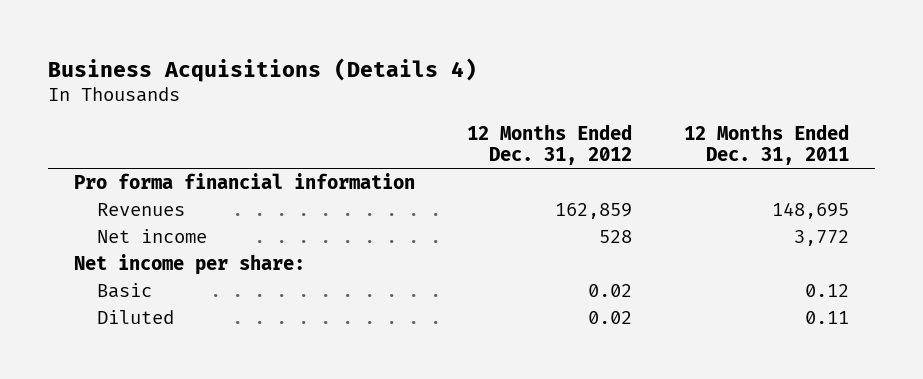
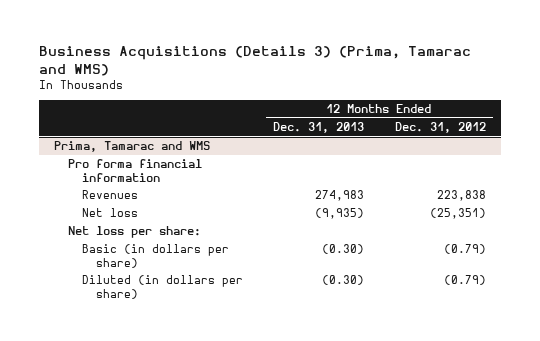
[48,57,478,82] Business Acquisitions (Details 4) -> [38,46,471,76] Business Acquisitions (Details 3) (Prima, Tamarac and WMS)
[683,123,849,166] 12 Months Ended Dec. 31, 2011 -> none
none -> [273,122,365,134] Dec. 31, 2013
none -> [54,141,211,153] Prima, Tamarac and WMS
[554,202,632,219] 162,859 -> [436,190,486,202] 223,838
[97,228,208,243] Net income -> [82,208,139,218] Net loss
[598,229,632,243] 528 -> [429,208,486,220] (25,351)
[74,253,306,275] Net income per share: -> [68,226,202,239] Net loss per share:
[97,282,153,298] Basic -> [82,244,230,268] Basic (in dollars per share)
[587,283,632,297] 0.02 -> [443,244,486,255] (0.79)
[97,309,175,324] Diluted -> [82,275,244,299] Diluted (in dollars per share)
[587,310,632,324] 0.02 -> [443,275,486,286] (0.79)

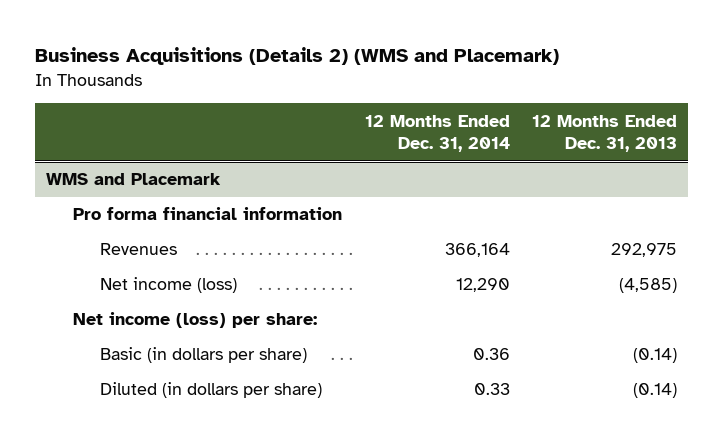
[38,46,471,76] Business Acquisitions (Details 3) (Prima, Tamarac and WMS) -> [34,47,559,66] Business Acquisitions (Details 2) (WMS and Placemark)
[394,122,486,134] Dec. 31, 2012 -> none
none -> [364,114,510,153] 12 Months Ended Dec. 31, 2014
[54,141,211,153] Prima, Tamarac and WMS -> none
none -> [46,173,222,186] WMS and Placemark
[315,190,365,202] 274,983 -> [611,243,678,258] 292,975
[82,208,139,218] Net loss -> [99,277,237,294] Net income (loss)
[315,208,365,220] (9,935) -> [619,278,678,294] (4,585)
[68,226,202,239] Net loss per share: -> [72,312,317,329] Net income (loss) per share:
[322,244,365,255] (0.30) -> [633,348,678,364] (0.14)
[322,275,365,286] (0.30) -> [633,383,678,399] (0.14)

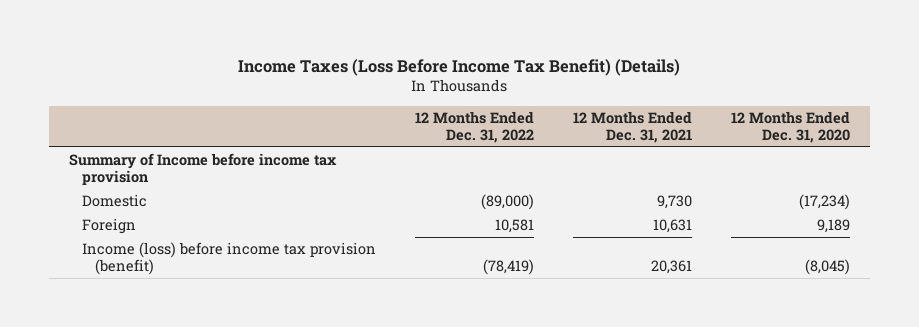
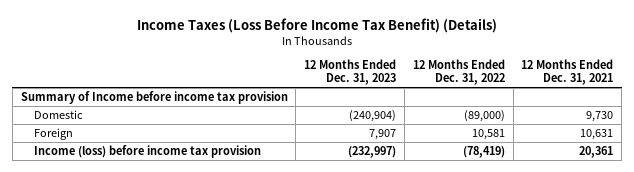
[731,110,851,143] 12 Months Ended Dec. 31, 2020 -> none
none -> [304,59,397,86] 12 Months Ended Dec. 31, 2023
[81,242,376,276] Income (loss) before income tax provision (benefit) -> [34,145,262,159] Income (loss) before income tax provision

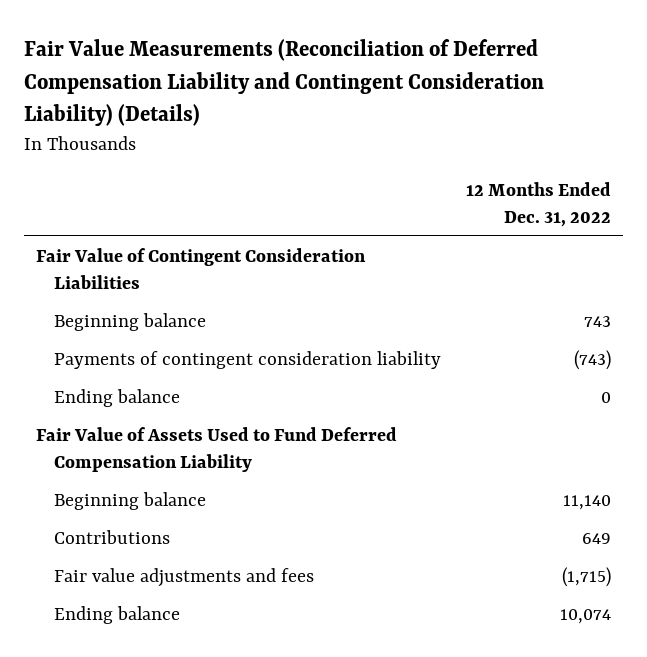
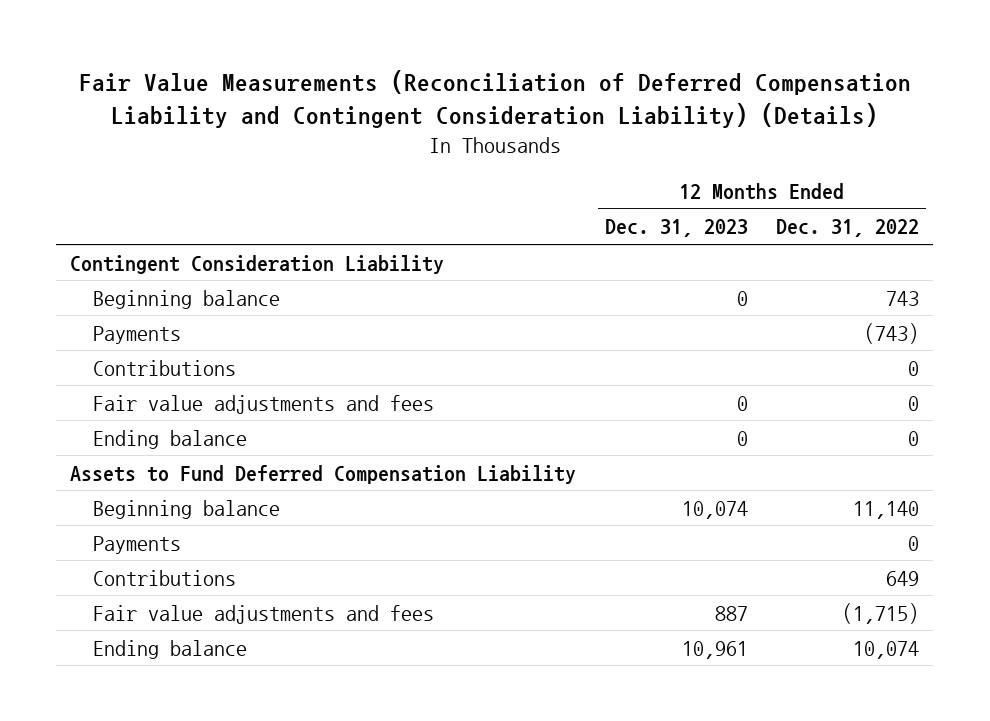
none -> [604,219,748,238] Dec. 31, 2023
[36,247,367,289] Fair Value of Contingent Consideration Liabilities -> [70,254,445,274] Contingent Consideration Liability
[54,350,442,369] Payments of contingent consideration liability -> [93,325,182,344] Payments
none -> [93,359,237,376] Contributions
none -> [93,394,435,414] Fair value adjustments and fees
[36,426,398,472] Fair Value of Assets Used to Fund Deferred Compensation Liability -> [70,464,577,484] Assets to Fund Deferred Compensation Liability
none -> [93,535,182,554] Payments

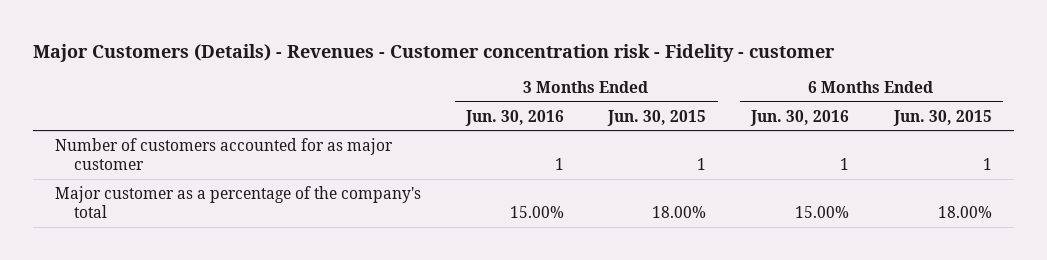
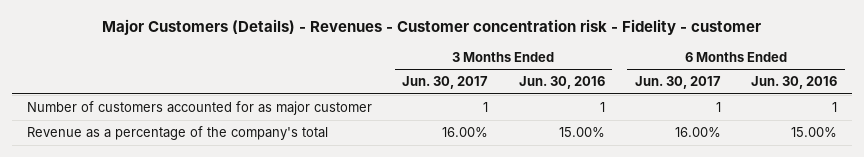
[607,109,707,126] Jun. 30, 2015 -> none
[892,109,992,126] Jun. 30, 2015 -> none
none -> [402,76,489,90] Jun. 30, 2017
none -> [634,76,721,90] Jun. 30, 2017
[55,185,422,218] Major customer as a percentage of the company's total -> [27,125,329,140] Revenue as a percentage of the company's total

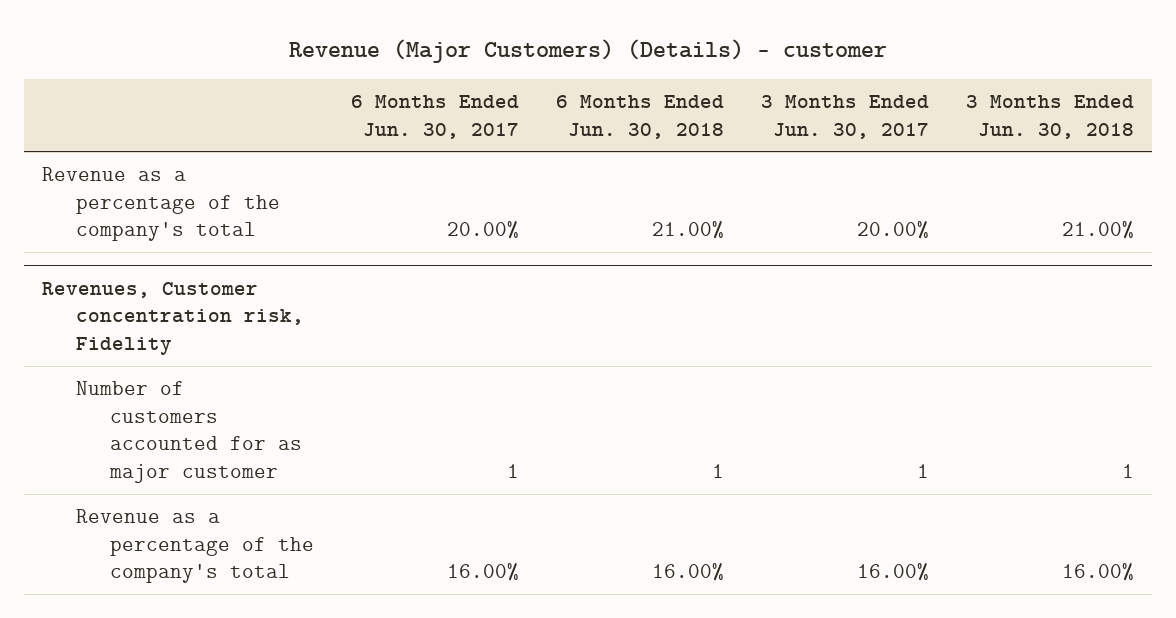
[102,19,762,36] Major Customers (Details) - Revenues - Customer concentration risk - Fidelity - customer -> [288,39,887,64] Revenue (Major Customers) (Details) - customer
[518,76,605,90] Jun. 30, 2016 -> none
[751,76,838,90] Jun. 30, 2016 -> none
none -> [555,94,724,139] 6 Months Ended Jun. 30, 2018
none -> [965,94,1134,139] 3 Months Ended Jun. 30, 2018
none -> [41,166,281,242] Revenue as a percentage of the company's total
none -> [41,281,305,356] Revenues, Customer concentration risk, Fidelity

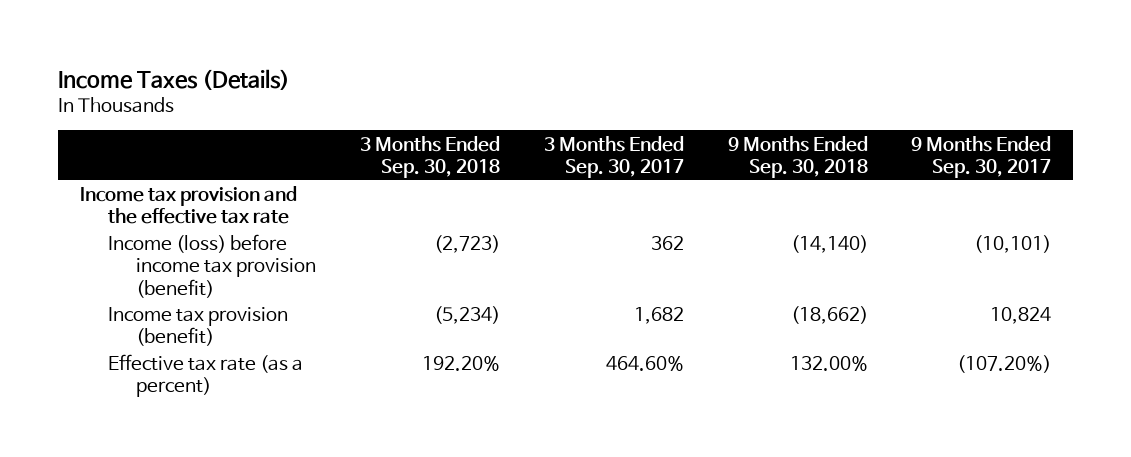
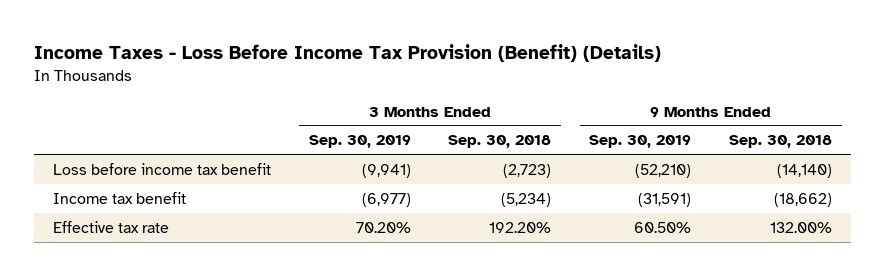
[58,68,291,90] Income Taxes (Details) -> [33,43,661,62] Income Taxes - Loss Before Income Tax Provision (Benefit) (Details)
[543,135,684,178] 3 Months Ended Sep. 30, 2017 -> none
[911,135,1052,178] 9 Months Ended Sep. 30, 2017 -> none
none -> [308,135,411,149] Sep. 30, 2019
none -> [589,135,692,149] Sep. 30, 2019
[80,186,298,225] Income tax provision and the effective tax rate -> none
[108,234,317,298] Income (loss) before income tax provision (benefit) -> [52,162,271,175] Loss before income tax benefit
[108,307,289,347] Income tax provision (benefit) -> [52,191,186,204] Income tax benefit
[108,354,304,398] Effective tax rate (as a percent) -> [52,220,169,233] Effective tax rate

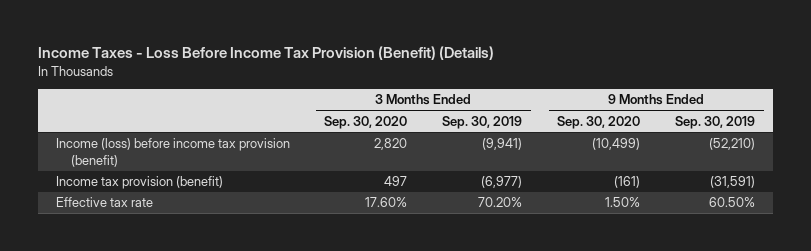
[448,135,552,149] Sep. 30, 2018 -> none
[729,135,833,149] Sep. 30, 2018 -> none
none -> [324,115,408,129] Sep. 30, 2020
none -> [557,115,641,129] Sep. 30, 2020
[52,162,271,175] Loss before income tax benefit -> [55,138,290,168] Income (loss) before income tax provision (benefit)
[52,191,186,204] Income tax benefit -> [55,176,223,190] Income tax provision (benefit)

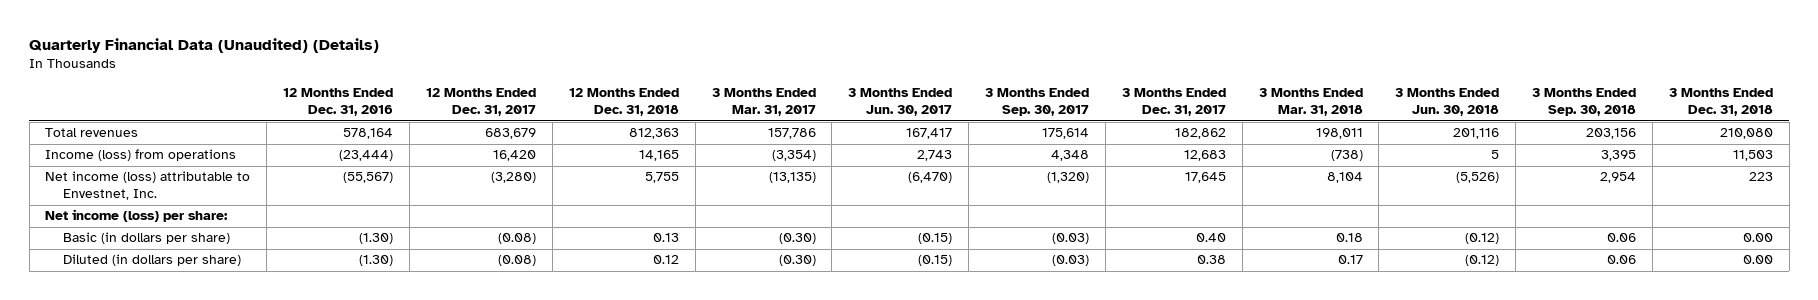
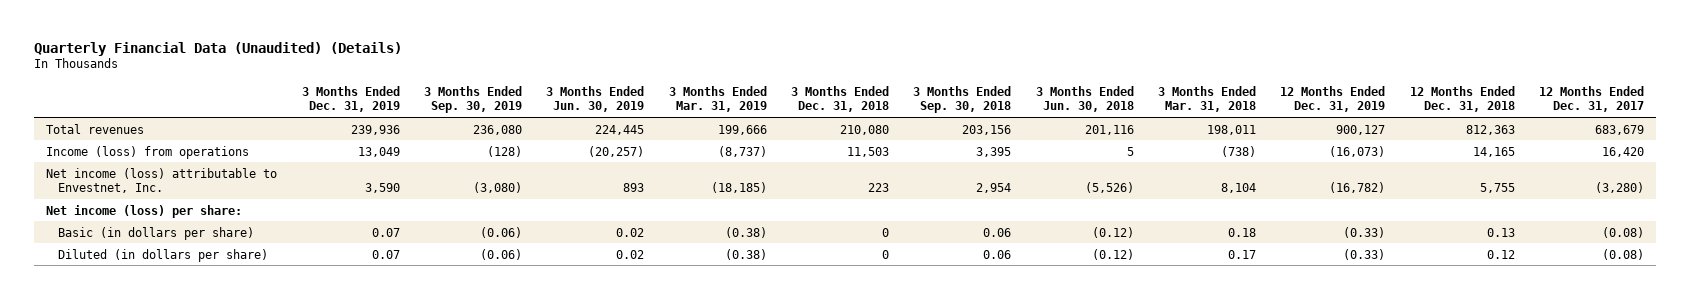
[283,88,394,117] 12 Months Ended Dec. 31, 2016 -> none
[711,88,816,117] 3 Months Ended Mar. 31, 2017 -> none
[848,88,953,117] 3 Months Ended Jun. 30, 2017 -> none
[985,88,1090,117] 3 Months Ended Sep. 30, 2017 -> none
[1121,88,1226,117] 3 Months Ended Dec. 31, 2017 -> none
none -> [301,85,400,113] 3 Months Ended Dec. 31, 2019
none -> [424,85,523,114] 3 Months Ended Sep. 30, 2019
none -> [546,85,645,113] 3 Months Ended Jun. 30, 2019
none -> [668,85,767,113] 3 Months Ended Mar. 31, 2019
none -> [1280,85,1386,113] 12 Months Ended Dec. 31, 2019
[1742,233,1773,243] 0.00 -> [881,227,889,237] 0
[1742,255,1773,265] 0.00 -> [881,249,889,259] 0

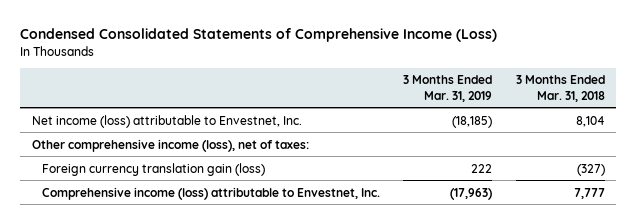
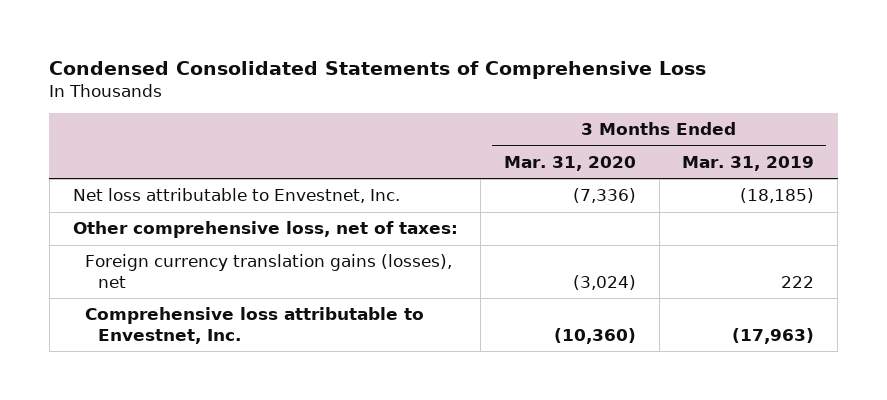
[20,28,498,43] Condensed Consolidated Statements of Comprehensive Income (Loss) -> [49,60,707,79] Condensed Consolidated Statements of Comprehensive Loss
[515,75,605,102] 3 Months Ended Mar. 31, 2018 -> none
none -> [503,155,636,171] Mar. 31, 2020
[31,114,302,128] Net income (loss) attributable to Envestnet, Inc. -> [72,188,400,204] Net loss attributable to Envestnet, Inc.
[31,138,309,152] Other comprehensive income (loss), net of taxes: -> [72,221,458,239] Other comprehensive loss, net of taxes:
[42,162,266,176] Foreign currency translation gain (loss) -> [85,254,453,288] Foreign currency translation gains (losses), net
[42,186,381,200] Comprehensive income (loss) attributable to Envestnet, Inc. -> [85,307,425,344] Comprehensive loss attributable to Envestnet, Inc.

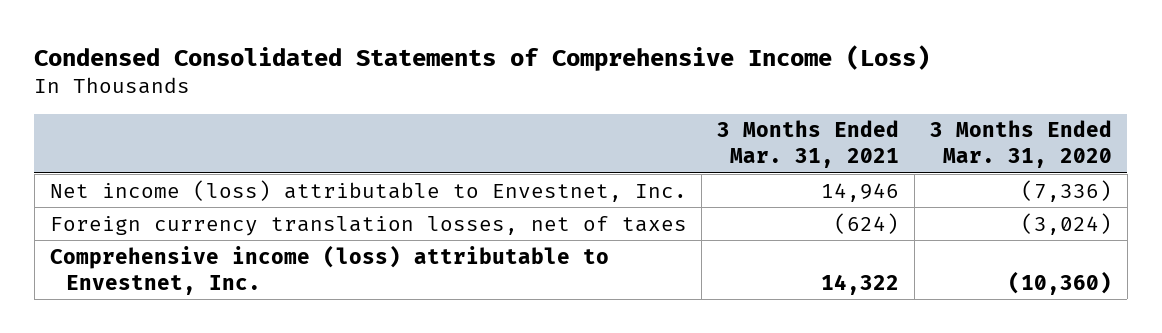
[49,60,707,79] Condensed Consolidated Statements of Comprehensive Loss -> [34,44,931,71] Condensed Consolidated Statements of Comprehensive Income (Loss)
[682,155,815,171] Mar. 31, 2019 -> none
none -> [717,120,900,169] 3 Months Ended Mar. 31, 2021
[72,221,458,239] Other comprehensive loss, net of taxes: -> none
[72,188,400,204] Net loss attributable to Envestnet, Inc. -> [49,179,687,202] Net income (loss) attributable to Envestnet, Inc.
[85,254,453,288] Foreign currency translation gains (losses), net -> [49,215,687,236] Foreign currency translation losses, net of taxes
[85,307,425,344] Comprehensive loss attributable to Envestnet, Inc. -> [49,244,609,295] Comprehensive income (loss) attributable to Envestnet, Inc.

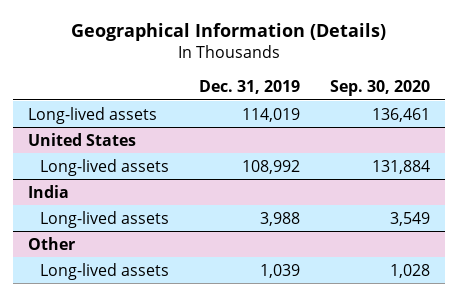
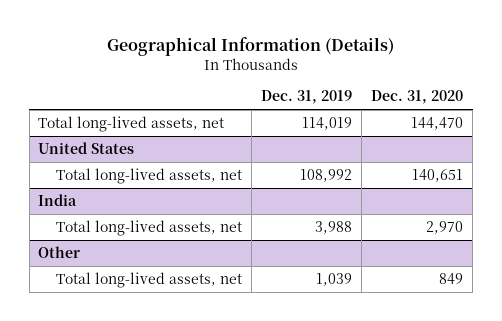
[329,80,430,97] Sep. 30, 2020 -> none
none -> [371,90,464,105] Dec. 31, 2020
[28,106,158,124] Long-lived assets -> [38,115,225,132] Total long-lived assets, net
[40,158,170,176] Long-lived assets -> [56,167,243,184] Total long-lived assets, net
[40,210,170,228] Long-lived assets -> [56,219,243,236] Total long-lived assets, net
[40,262,170,280] Long-lived assets -> [56,271,243,288] Total long-lived assets, net

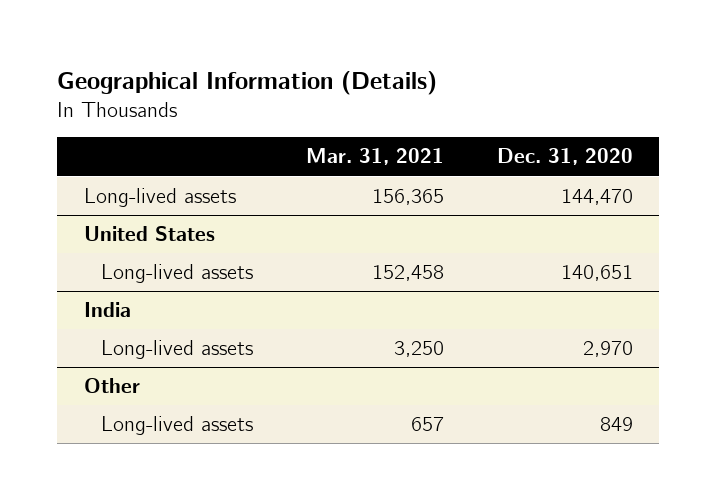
[261,90,353,105] Dec. 31, 2019 -> none
none -> [306,148,445,166] Mar. 31, 2021
[38,115,225,132] Total long-lived assets, net -> [83,188,236,208] Long-lived assets
[56,167,243,184] Total long-lived assets, net -> [101,264,254,284] Long-lived assets
[56,219,243,236] Total long-lived assets, net -> [101,340,254,360] Long-lived assets
[56,271,243,288] Total long-lived assets, net -> [101,416,254,436] Long-lived assets

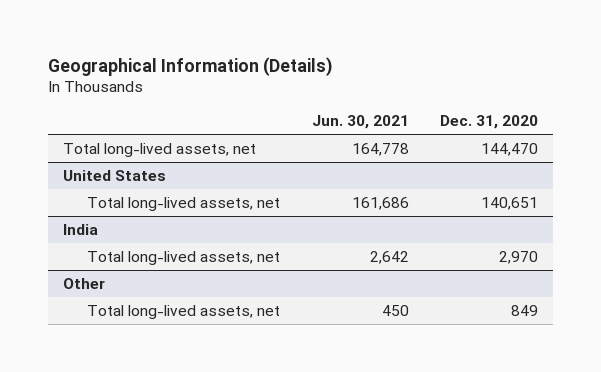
[306,148,445,166] Mar. 31, 2021 -> none
none -> [311,115,409,130] Jun. 30, 2021
[83,188,236,208] Long-lived assets -> [63,142,257,157] Total long-lived assets, net
[101,264,254,284] Long-lived assets -> [87,196,281,211] Total long-lived assets, net
[101,340,254,360] Long-lived assets -> [87,250,281,265] Total long-lived assets, net
[101,416,254,436] Long-lived assets -> [87,304,281,319] Total long-lived assets, net

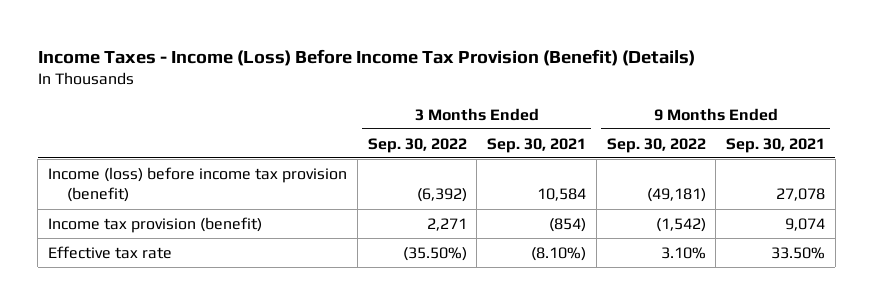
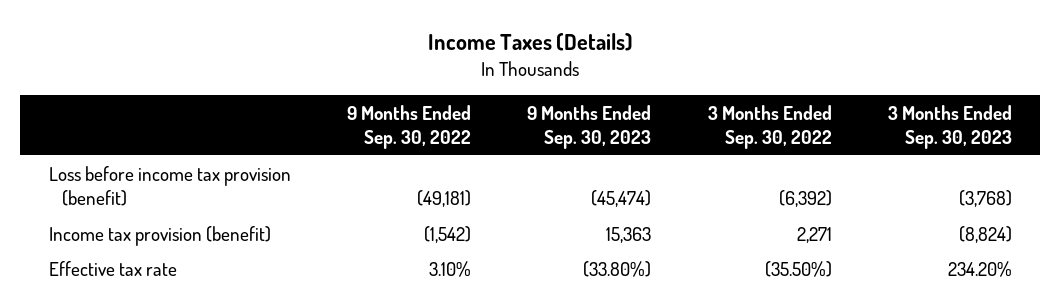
[37,48,695,66] Income Taxes - Income (Loss) Before Income Tax Provision (Benefit) (Details) -> [428,33,634,52] Income Taxes (Details)
[487,137,587,153] Sep. 30, 2021 -> none
[726,137,826,153] Sep. 30, 2021 -> none
none -> [527,104,652,150] 9 Months Ended Sep. 30, 2023
none -> [888,104,1013,150] 3 Months Ended Sep. 30, 2023
[48,166,348,203] Income (loss) before income tax provision (benefit) -> [48,165,291,207] Loss before income tax provision (benefit)

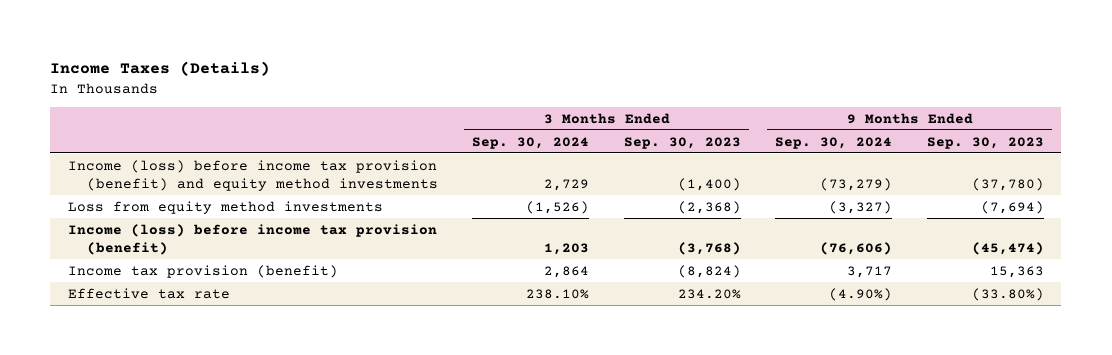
[346,104,471,150] 9 Months Ended Sep. 30, 2022 -> none
[707,104,832,150] 3 Months Ended Sep. 30, 2022 -> none
none -> [472,136,590,149] Sep. 30, 2024
none -> [775,136,893,149] Sep. 30, 2024
none -> [67,159,438,192] Income (loss) before income tax provision (benefit) and equity method investments
none -> [67,200,383,214] Loss from equity method investments
[48,165,291,207] Loss before income tax provision (benefit) -> [67,223,437,256] Income (loss) before income tax provision (benefit)

